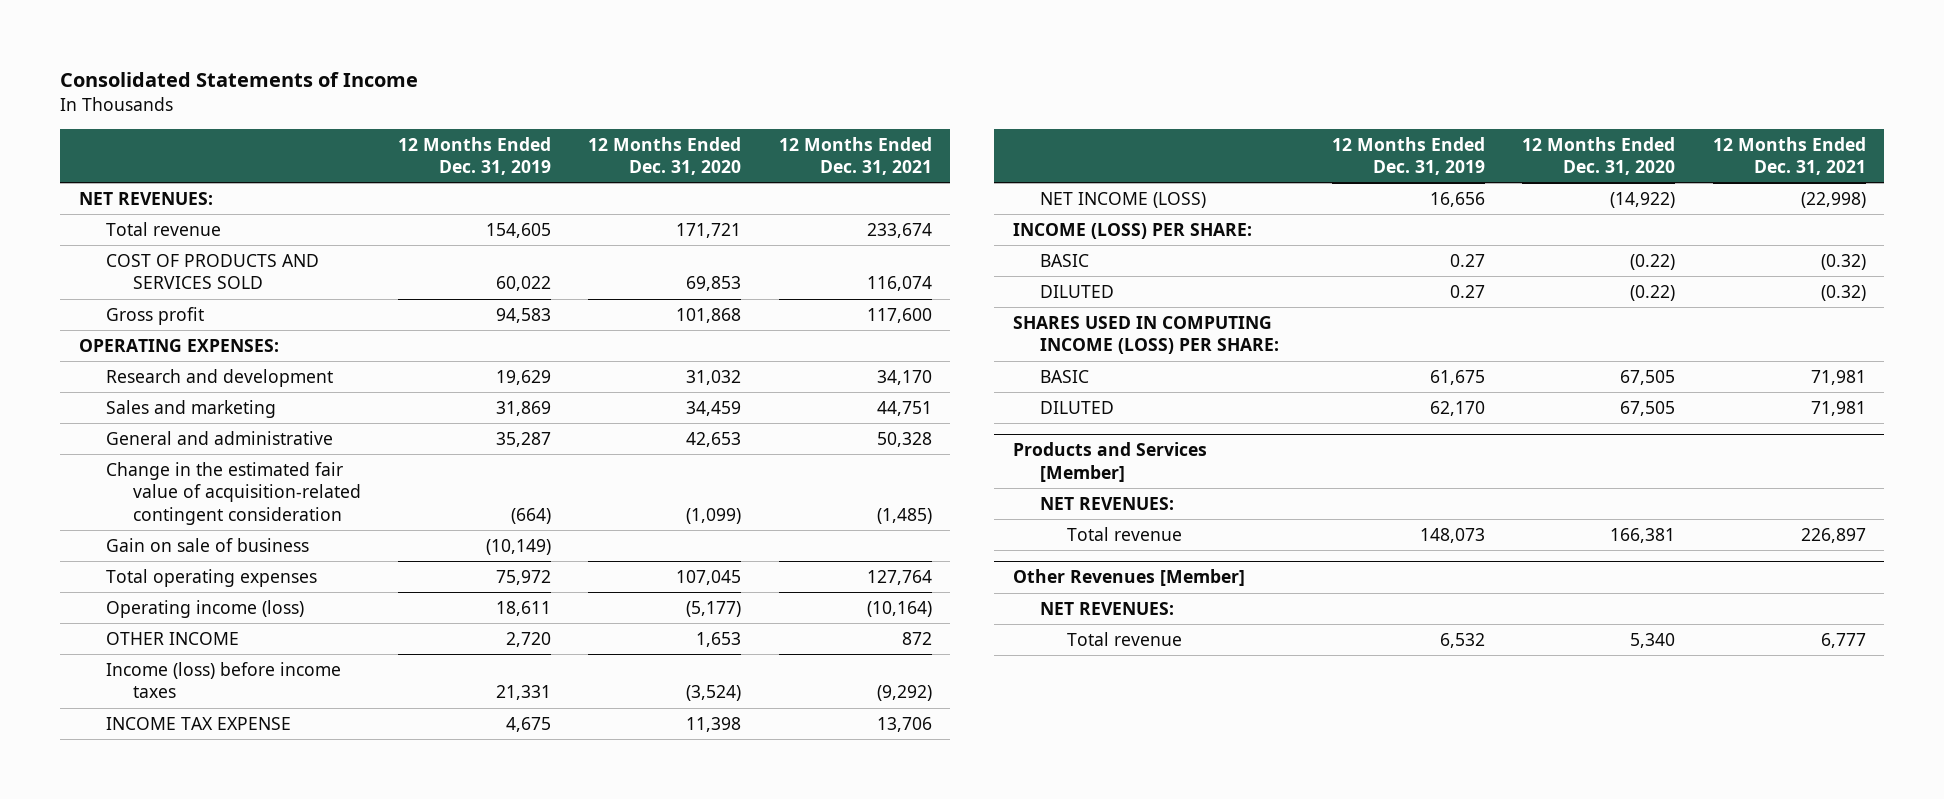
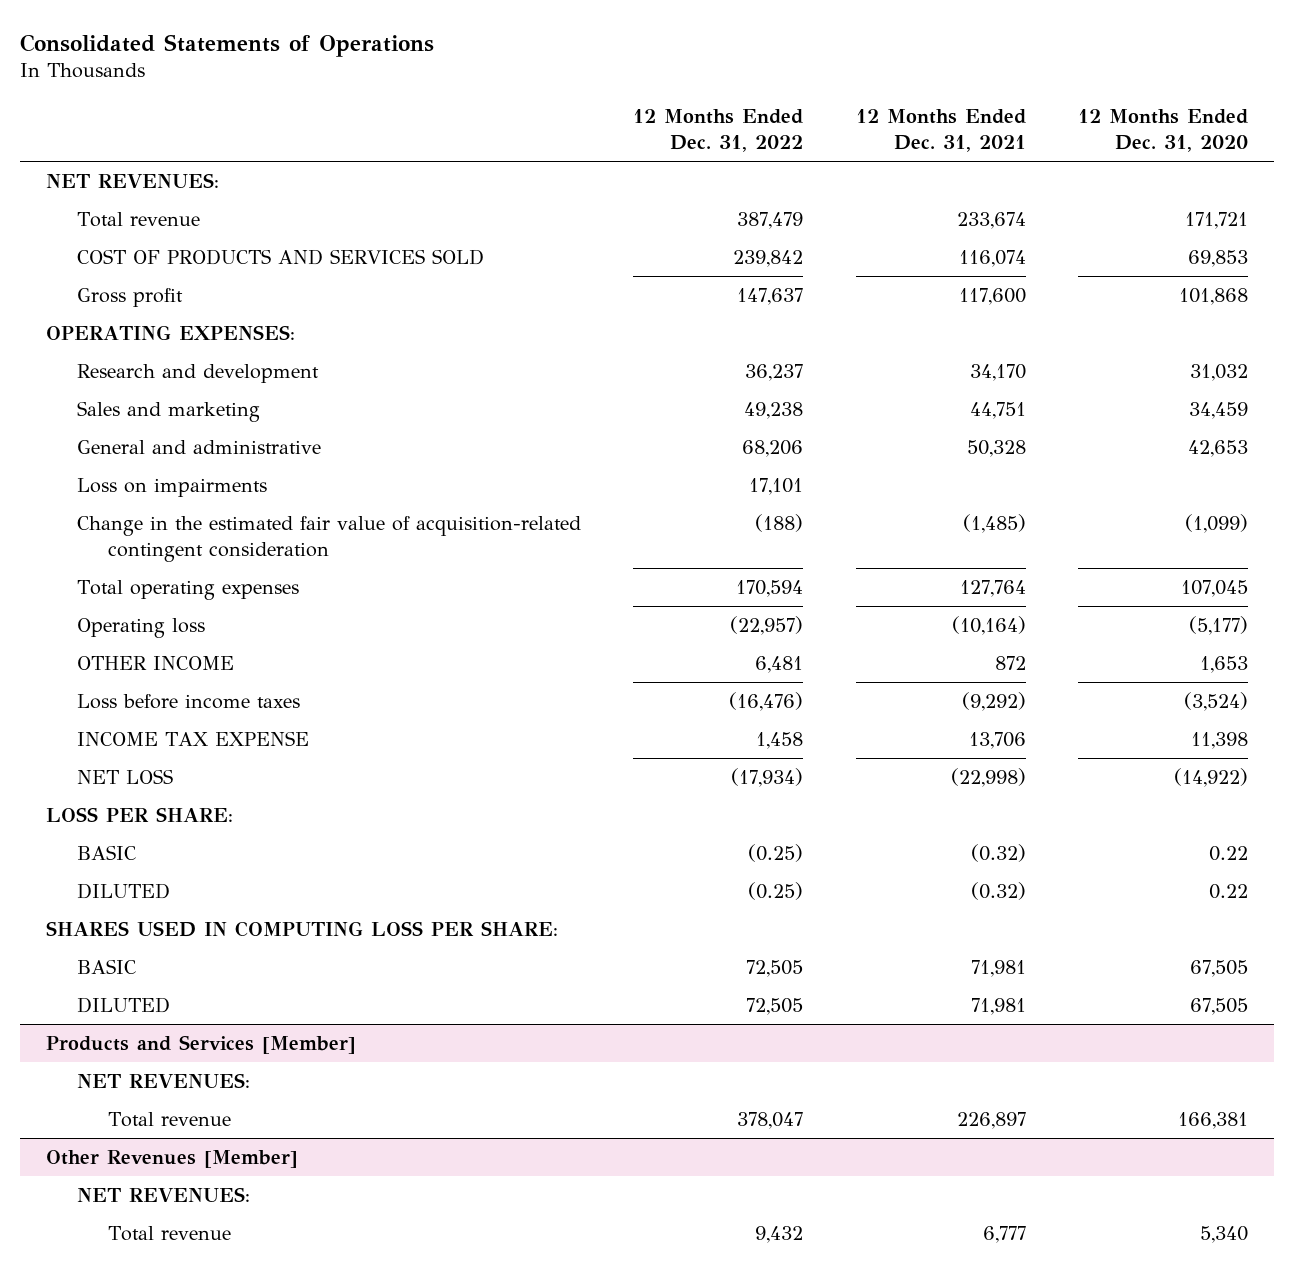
[60,72,419,88] Consolidated Statements of Income -> [19,33,434,57] Consolidated Statements of Operations
[397,136,551,176] 12 Months Ended Dec. 31, 2019 -> none
none -> [633,109,804,152] 12 Months Ended Dec. 31, 2022
none -> [76,477,267,497] Loss on impairments
[105,537,309,552] Gain on sale of business -> none
[105,599,304,618] Operating income (loss) -> [76,617,205,638] Operating loss
[105,661,341,699] Income (loss) before income taxes -> [76,693,300,709] Loss before income taxes
[1039,191,1206,208] NET INCOME (LOSS) -> [76,768,173,784] NET LOSS
[1012,222,1252,239] INCOME (LOSS) PER SHARE: -> [45,806,233,822] LOSS PER SHARE:
[1630,253,1676,270] (0.22) -> [1209,845,1249,861] 0.22
[1630,284,1676,301] (0.22) -> [1209,883,1249,899] 0.22
[1012,315,1279,355] SHARES USED IN COMPUTING INCOME (LOSS) PER SHARE: -> [45,920,558,937] SHARES USED IN COMPUTING LOSS PER SHARE:

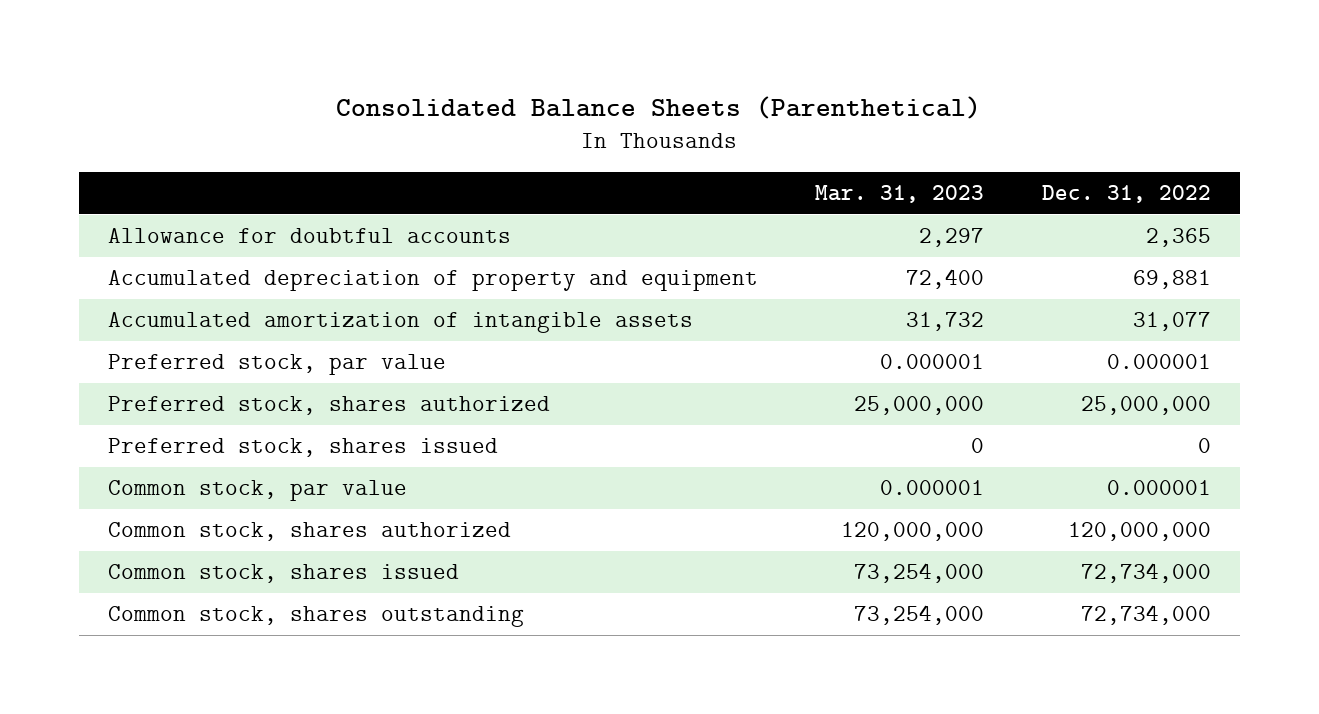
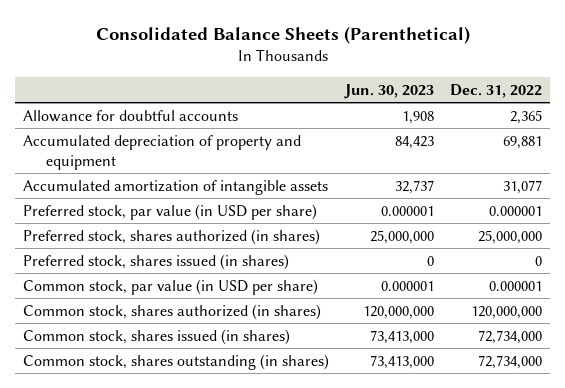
[815,184,985,203] Mar. 31, 2023 -> none
none -> [344,83,435,99] Jun. 30, 2023
[107,354,446,376] Preferred stock, par value -> [23,203,318,220] Preferred stock, par value (in USD per share)
[107,396,550,416] Preferred stock, shares authorized -> [23,228,321,245] Preferred stock, shares authorized (in shares)
[107,438,498,458] Preferred stock, shares issued -> [23,253,290,270] Preferred stock, shares issued (in shares)
[107,480,407,502] Common stock, par value -> [23,278,319,295] Common stock, par value (in USD per share)
[107,522,511,542] Common stock, shares authorized -> [23,303,322,320] Common stock, shares authorized (in shares)
[107,564,459,584] Common stock, shares issued -> [23,328,291,345] Common stock, shares issued (in shares)
[107,606,524,628] Common stock, shares outstanding -> [23,353,330,370] Common stock, shares outstanding (in shares)

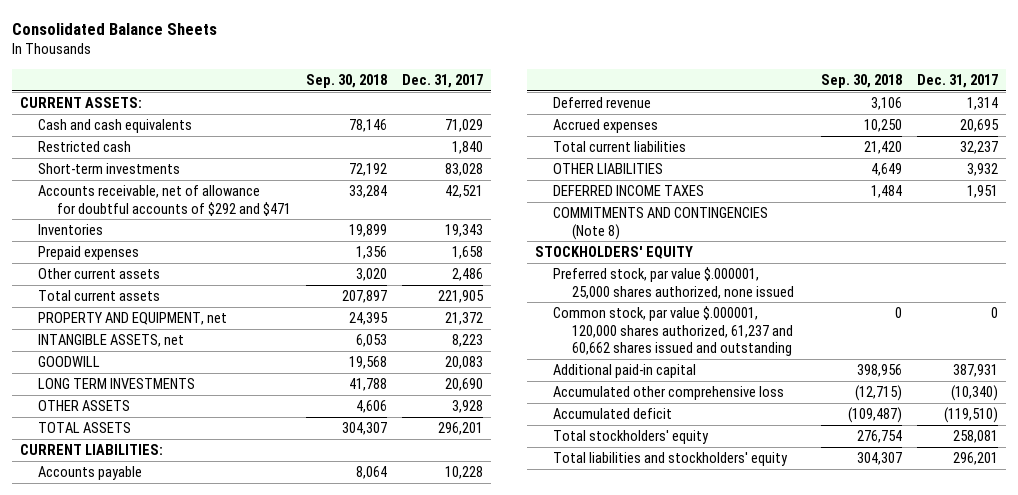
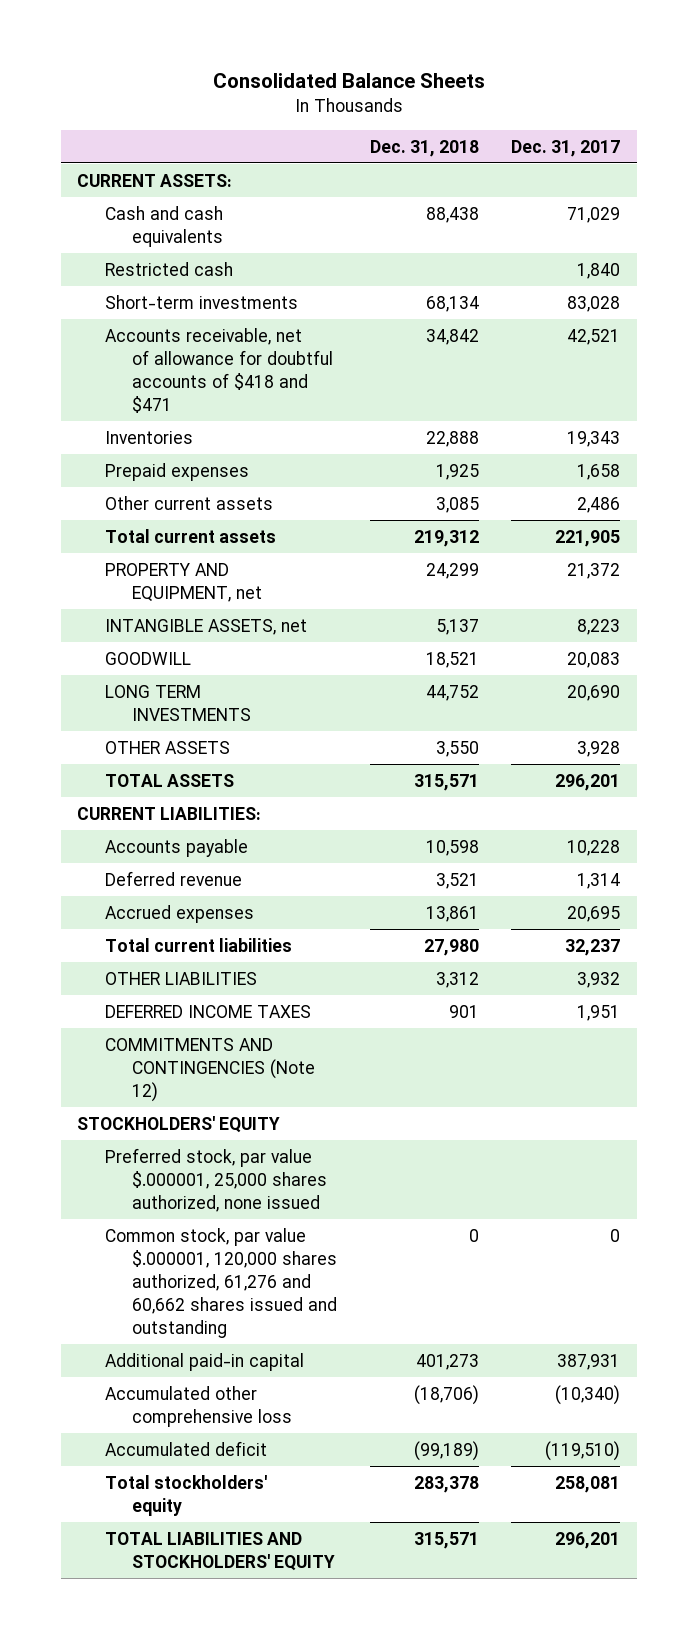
[305,73,387,88] Sep. 30, 2018 -> none
none -> [369,139,479,157] Dec. 31, 2018
[38,185,291,216] Accounts receivable, net of allowance for doubtful accounts of $292 and $471 -> [104,327,334,413] Accounts receivable, net of allowance for doubtful accounts of $418 and $471
[553,207,769,240] COMMITMENTS AND CONTINGENCIES (Note 8) -> [104,1037,316,1102] COMMITMENTS AND CONTINGENCIES (Note 12)
[553,306,793,356] Common stock, par value $.000001, 120,000 shares authorized, 61,237 and 60,662 shares issued and outstanding -> [104,1227,338,1338] Common stock, par value $.000001, 120,000 shares authorized, 61,276 and 60,662 shares issued and outstanding
[553,452,789,467] Total liabilities and stockholders' equity -> [104,1531,336,1571] TOTAL LIABILITIES AND STOCKHOLDERS' EQUITY

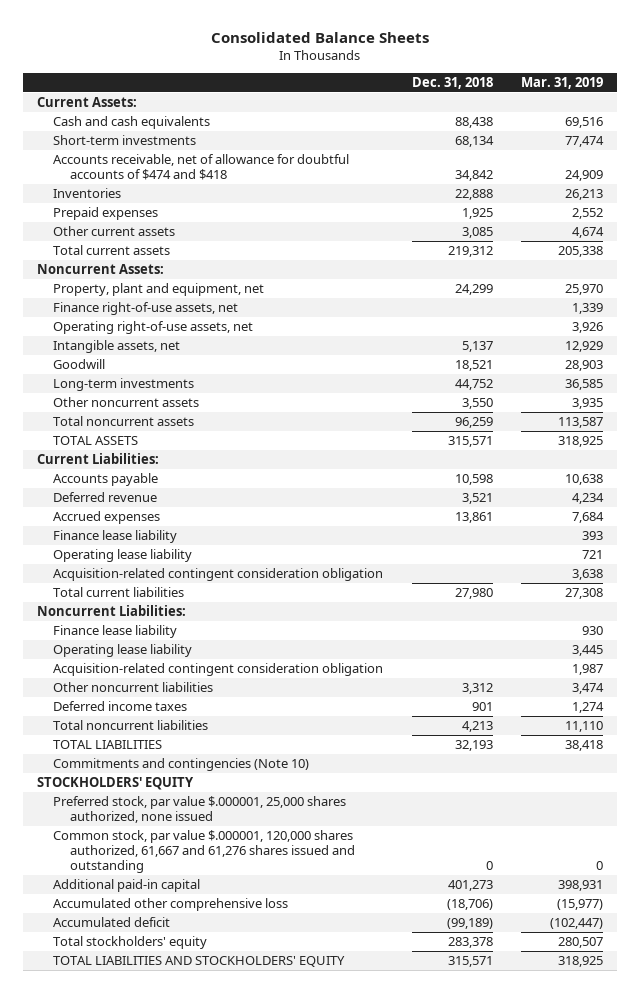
[511,139,621,157] Dec. 31, 2017 -> none
none -> [520,76,603,89] Mar. 31, 2019
[77,173,233,187] CURRENT ASSETS: -> [36,97,137,108] Current Assets:
[104,261,233,276] Restricted cash -> none
[104,327,334,413] Accounts receivable, net of allowance for doubtful accounts of $418 and $471 -> [53,154,350,181] Accounts receivable, net of allowance for doubtful accounts of $474 and $418
none -> [36,264,164,275] Noncurrent Assets:
[104,562,263,602] PROPERTY AND EQUIPMENT, net -> [53,283,265,297] Property, plant and equipment, net
none -> [53,302,239,316] Finance right-of-use assets, net
none -> [53,321,254,335] Operating right-of-use assets, net
[104,618,307,635] INTANGIBLE ASSETS, net -> [53,340,181,354] Intangible assets, net
[104,651,191,665] GOODWILL -> [53,359,106,370] Goodwill
[104,684,252,721] LONG TERM INVESTMENTS -> [53,378,195,392] Long-term investments
[104,740,230,754] OTHER ASSETS -> [53,397,200,408] Other noncurrent assets
none -> [53,416,195,427] Total noncurrent assets
[77,806,262,820] CURRENT LIABILITIES: -> [36,453,159,465] Current Liabilities:
none -> [53,530,178,544] Finance lease liability
none -> [53,549,193,563] Operating lease liability
none -> [53,568,384,582] Acquisition-related contingent consideration obligation
none -> [36,605,186,617] Noncurrent Liabilities:
none -> [53,625,178,639] Finance lease liability
none -> [53,644,193,658] Operating lease liability
none -> [53,663,384,677] Acquisition-related contingent consideration obligation
[104,971,257,985] OTHER LIABILITIES -> [53,682,214,693] Other noncurrent liabilities
[104,1004,311,1018] DEFERRED INCOME TAXES -> [53,701,188,712] Deferred income taxes
none -> [53,720,209,731] Total noncurrent liabilities
none -> [53,740,163,750] TOTAL LIABILITIES
[104,1037,316,1102] COMMITMENTS AND CONTINGENCIES (Note 12) -> [53,758,310,772] Commitments and contingencies (Note 10)
[104,1227,338,1338] Common stock, par value $.000001, 120,000 shares authorized, 61,276 and 60,662 shares issued and outstanding -> [53,830,356,874] Common stock, par value $.000001, 120,000 shares authorized, 61,667 and 61,276 shares issued and outstanding

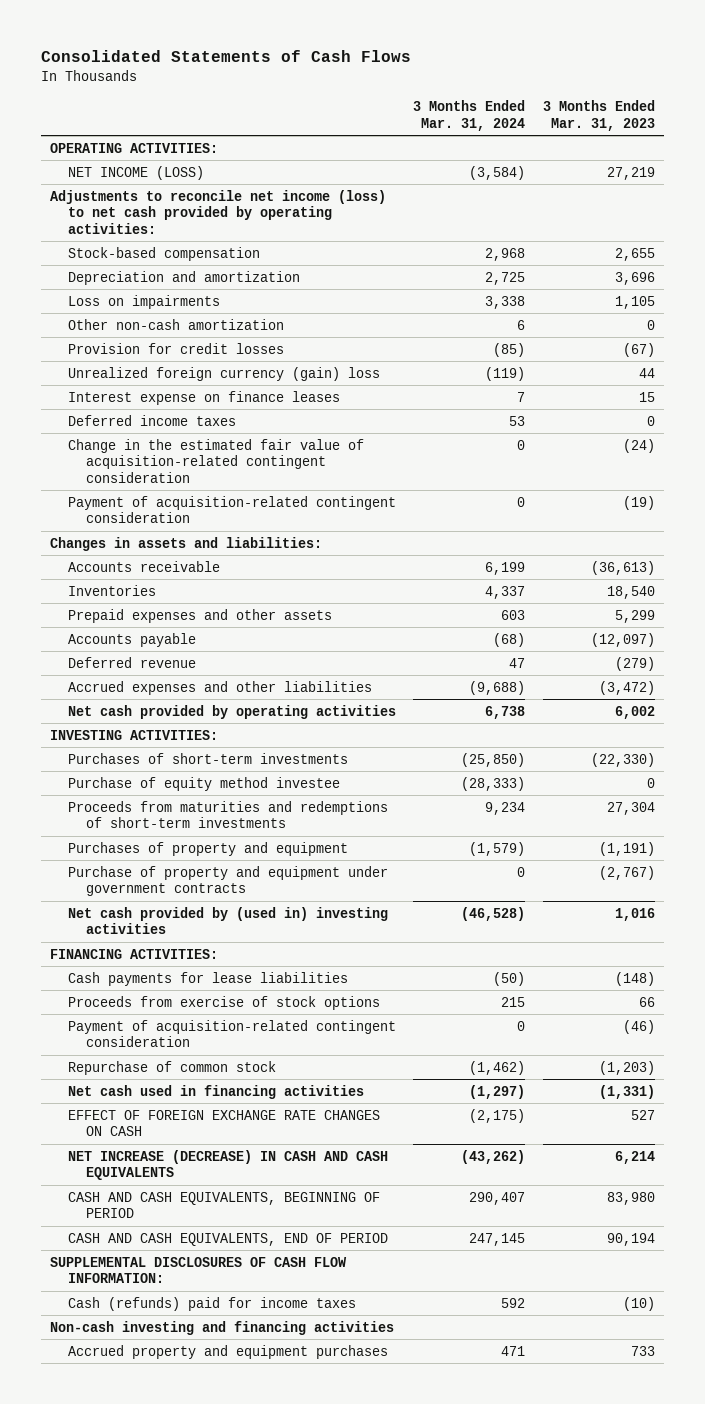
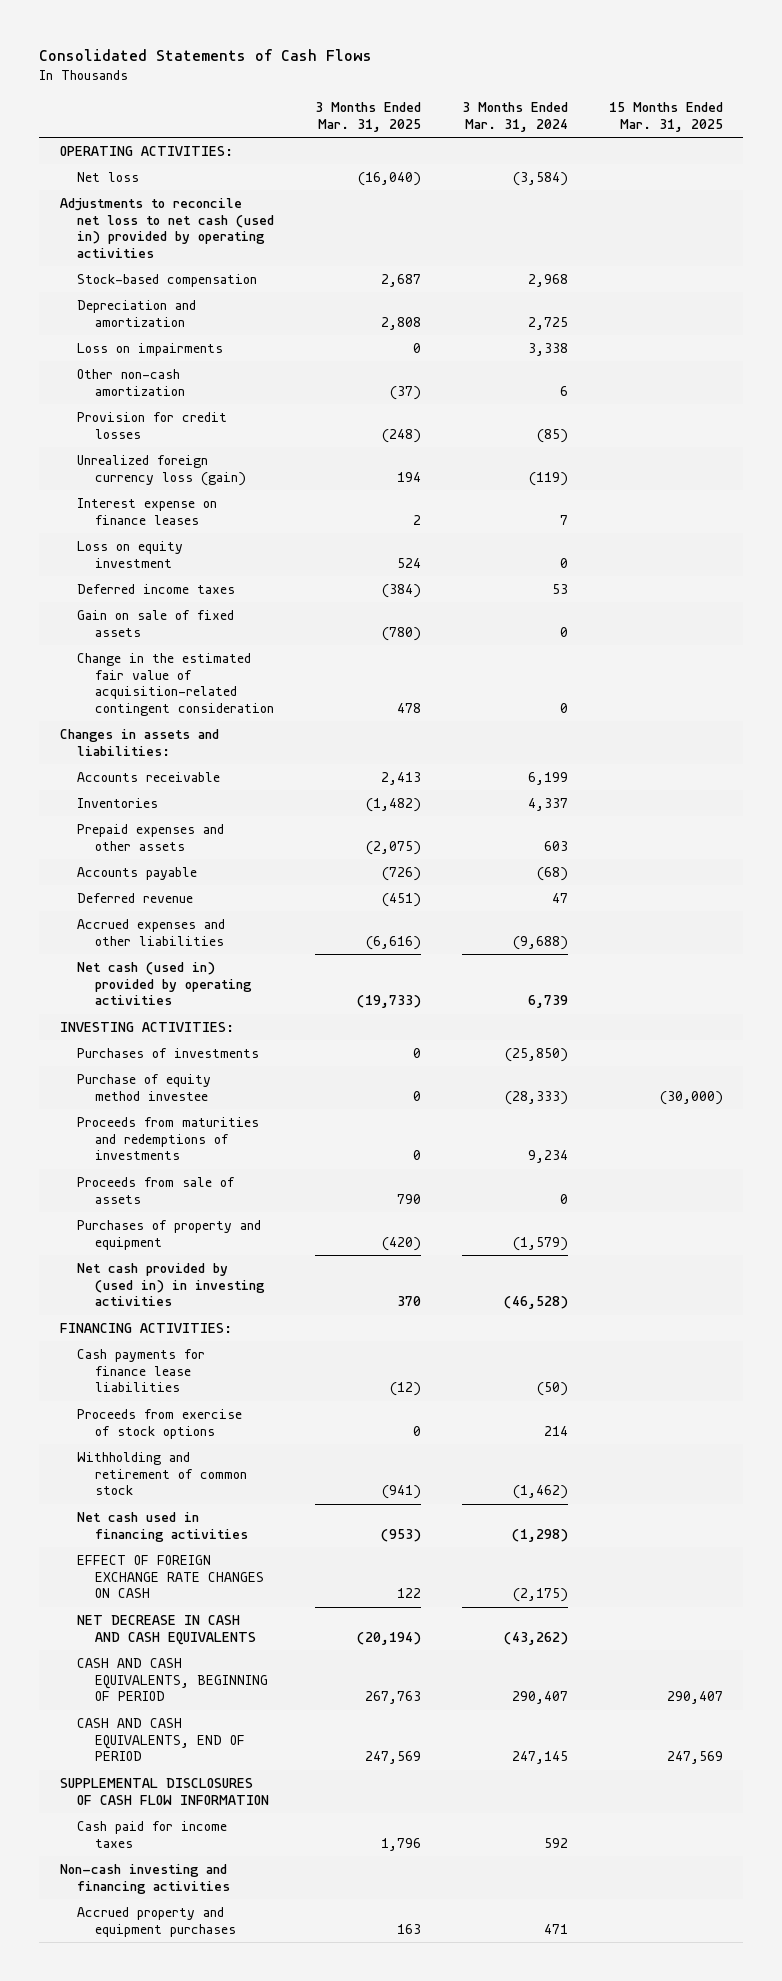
[542,100,655,131] 3 Months Ended Mar. 31, 2023 -> none
none -> [315,102,422,133] 3 Months Ended Mar. 31, 2025
none -> [608,102,723,133] 15 Months Ended Mar. 31, 2025
[67,165,204,180] NET INCOME (LOSS) -> [77,171,140,182] Net loss
[49,189,386,234] Adjustments to reconcile net income (loss) to net cash provided by operating activities: -> [59,197,275,258] Adjustments to reconcile net loss to net cash (used in) provided by operating activities
[67,366,380,381] Unrealized foreign currency (gain) loss -> [77,454,246,486] Unrealized foreign currency loss (gain)
none -> [77,540,184,568] Loss on equity investment
none -> [77,609,235,637] Gain on sale of fixed assets
[67,495,396,524] Payment of acquisition-related contingent consideration -> none
[67,704,396,719] Net cash provided by operating activities -> [77,961,252,1006] Net cash (used in) provided by operating activities
[485,705,526,719] 6,738 -> [527,995,568,1009] 6,739
[67,752,348,764] Purchases of short-term investments -> [77,1047,260,1058] Purchases of investments
[67,800,388,829] Proceeds from maturities and redemptions of short-term investments -> [77,1116,260,1161] Proceeds from maturities and redemptions of investments
none -> [77,1176,236,1204] Proceeds from sale of assets
[67,865,388,897] Purchase of property and equipment under government contracts -> none
[67,906,388,935] Net cash provided by (used in) investing activities -> [77,1262,265,1307] Net cash provided by (used in) in investing activities
[67,1019,396,1048] Payment of acquisition-related contingent consideration -> none
[67,971,348,986] Cash payments for lease liabilities -> [77,1348,206,1393] Cash payments for finance lease liabilities
[501,996,526,1007] 215 -> [543,1425,568,1436] 214
[67,1060,276,1075] Repurchase of common stock -> [77,1451,247,1496] Withholding and retirement of common stock
[469,1084,526,1099] (1,297) -> [511,1528,568,1542] (1,298)
[67,1149,388,1181] NET INCREASE (DECREASE) IN CASH AND CASH EQUIVALENTS -> [77,1614,256,1645] NET DECREASE IN CASH AND CASH EQUIVALENTS
[49,1256,347,1284] SUPPLEMENTAL DISCLOSURES OF CASH FLOW INFORMATION: -> [59,1777,270,1805] SUPPLEMENTAL DISCLOSURES OF CASH FLOW INFORMATION
[67,1296,356,1311] Cash (refunds) paid for income taxes -> [77,1820,228,1848] Cash paid for income taxes

